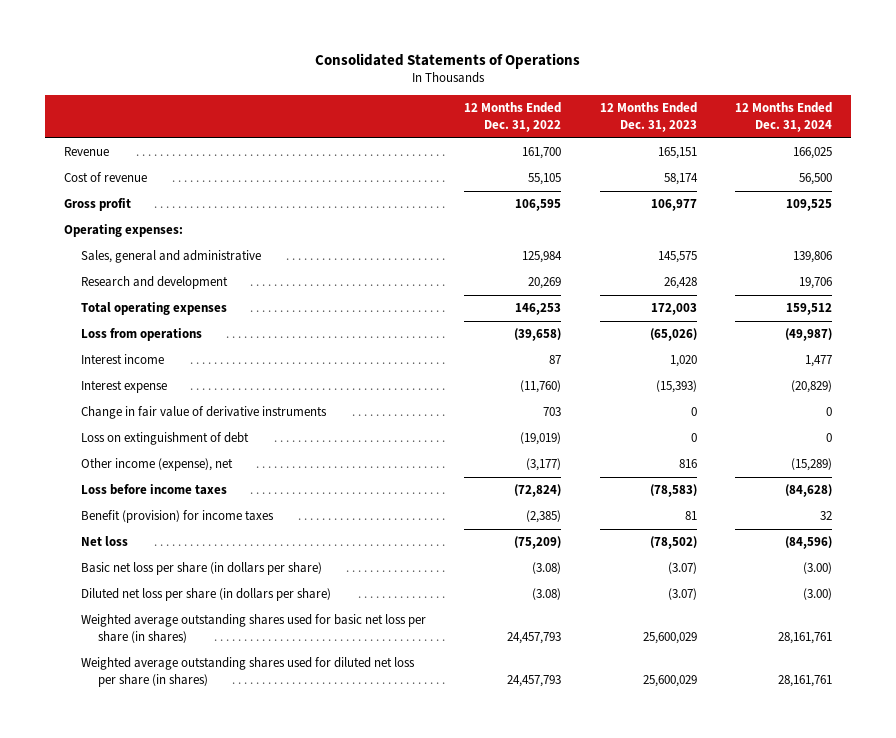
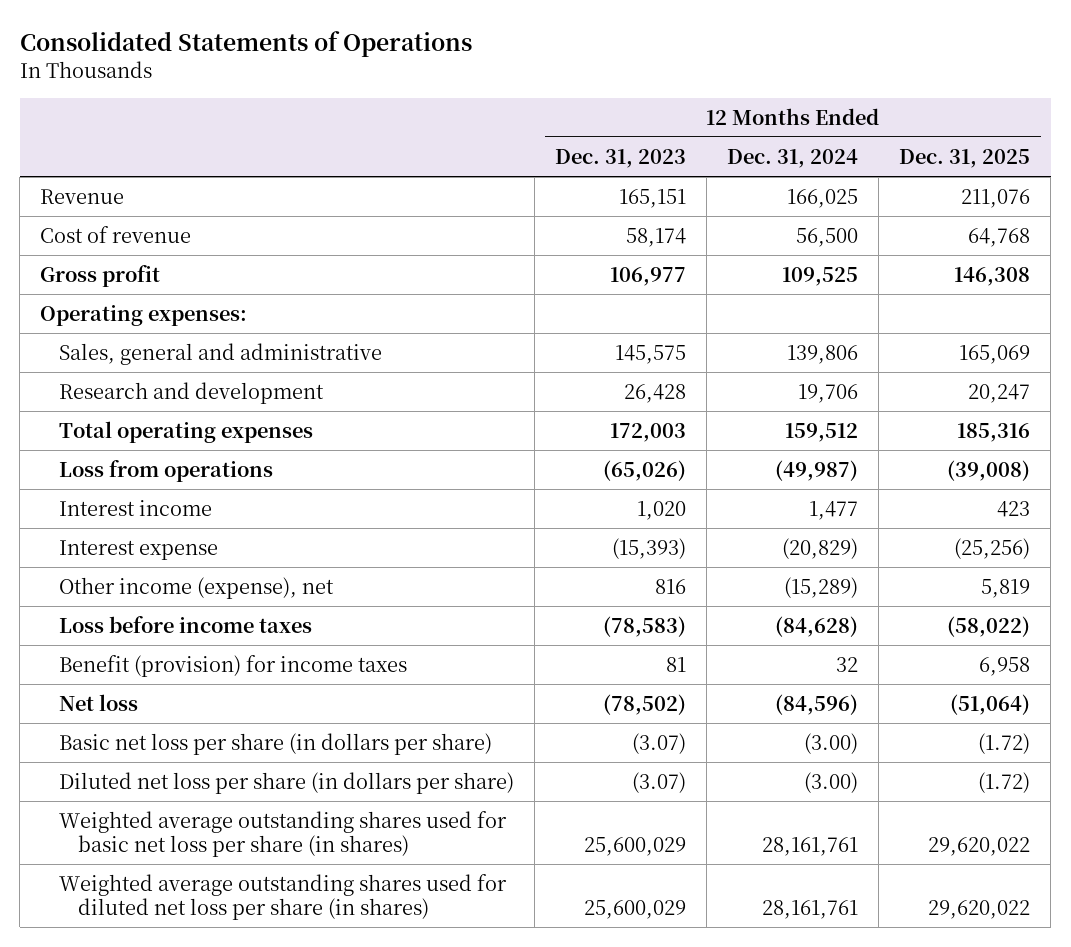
[464,102,562,132] 12 Months Ended Dec. 31, 2022 -> none
none -> [899,148,1031,168] Dec. 31, 2025
[80,406,327,420] Change in fair value of derivative instruments -> none
[80,432,249,446] Loss on extinguishment of debt -> none

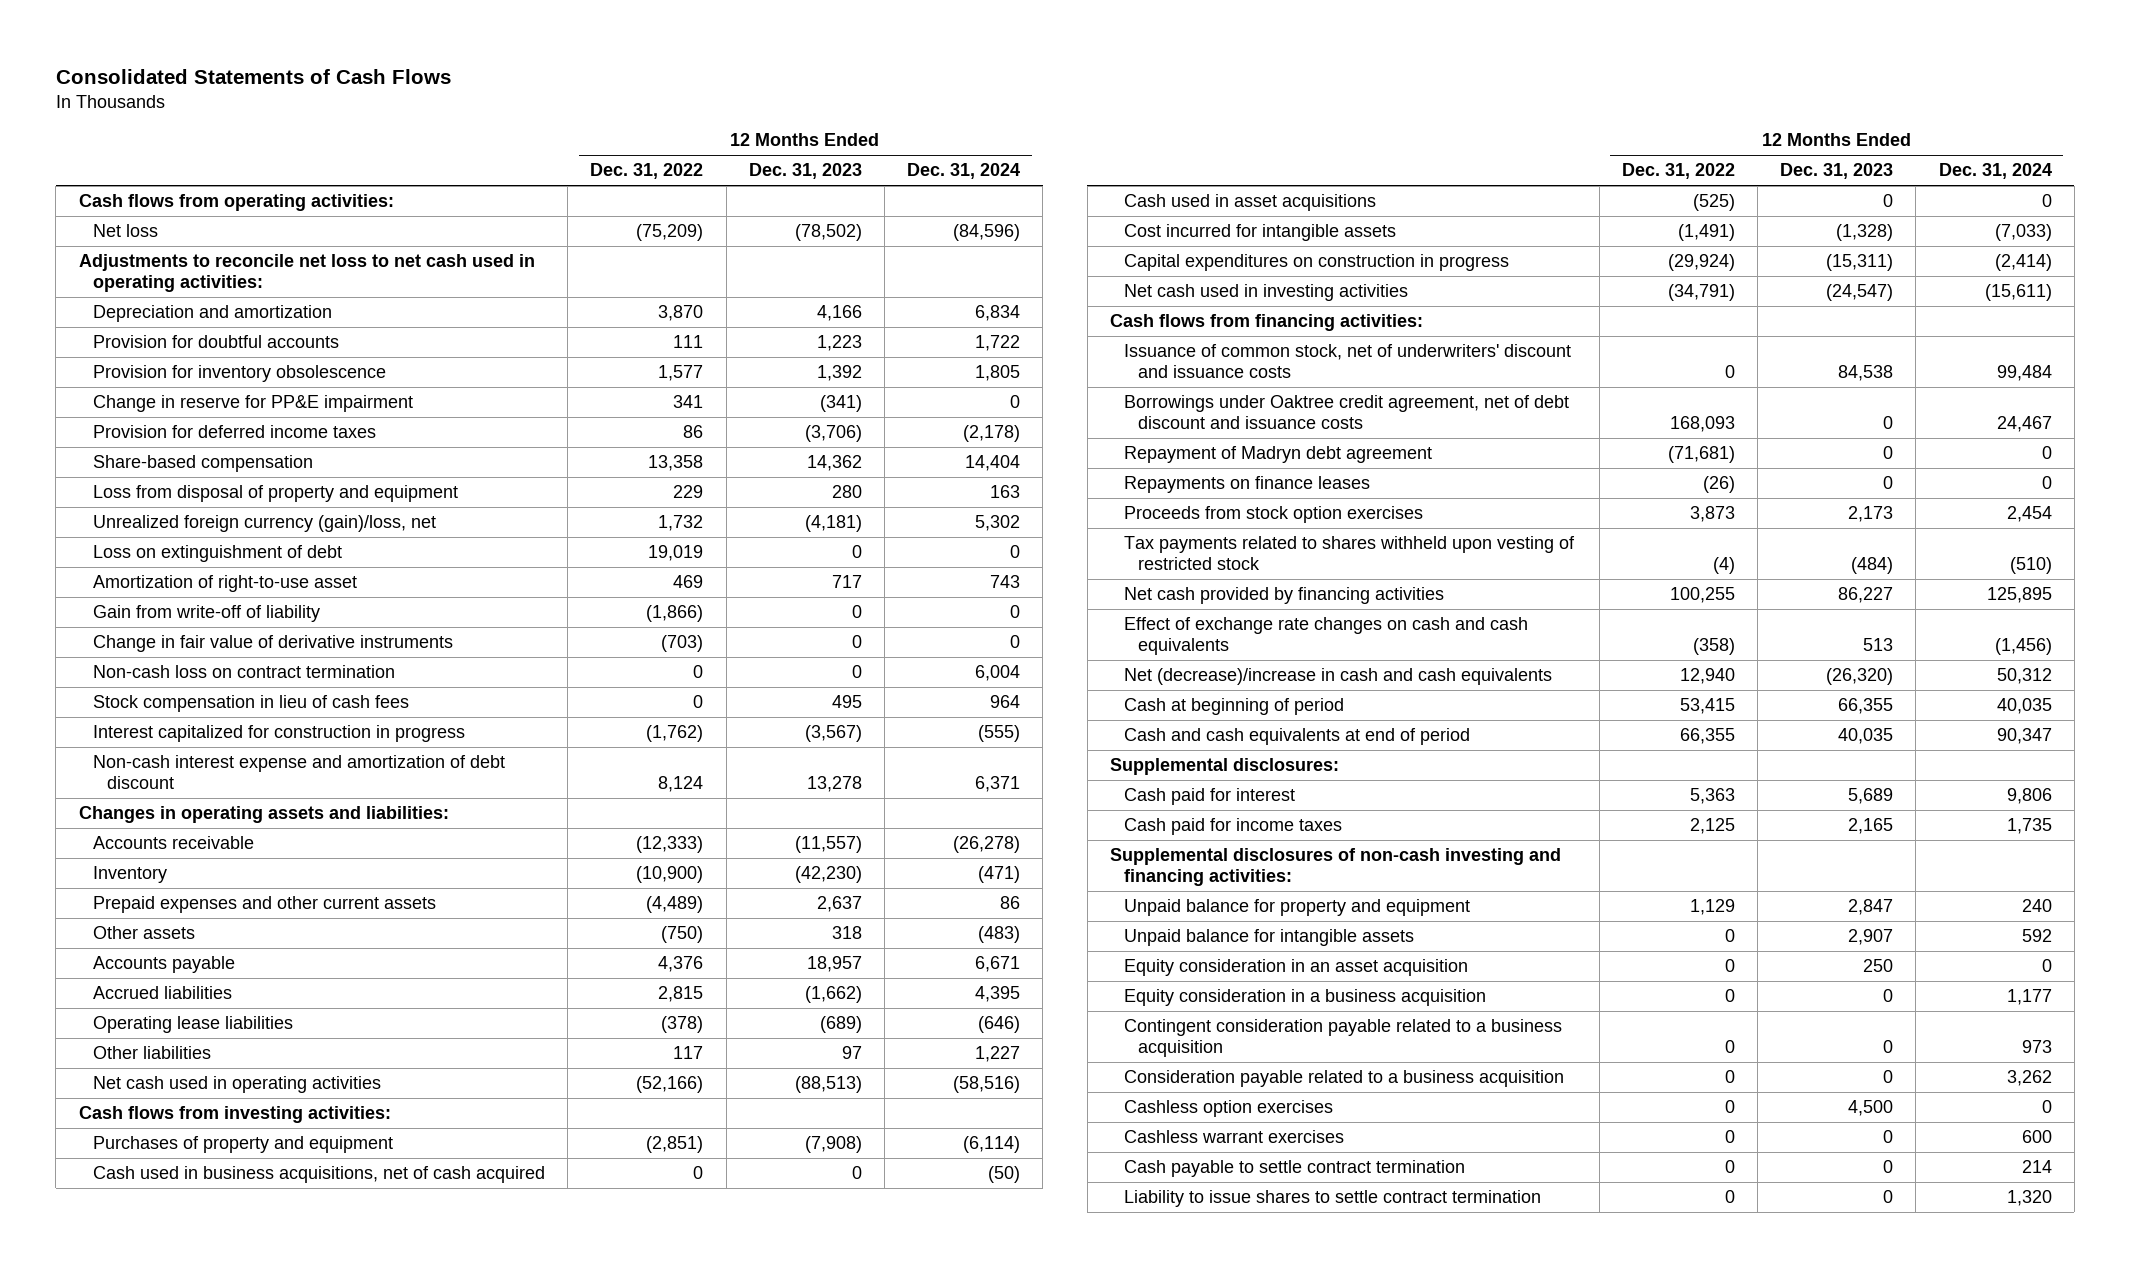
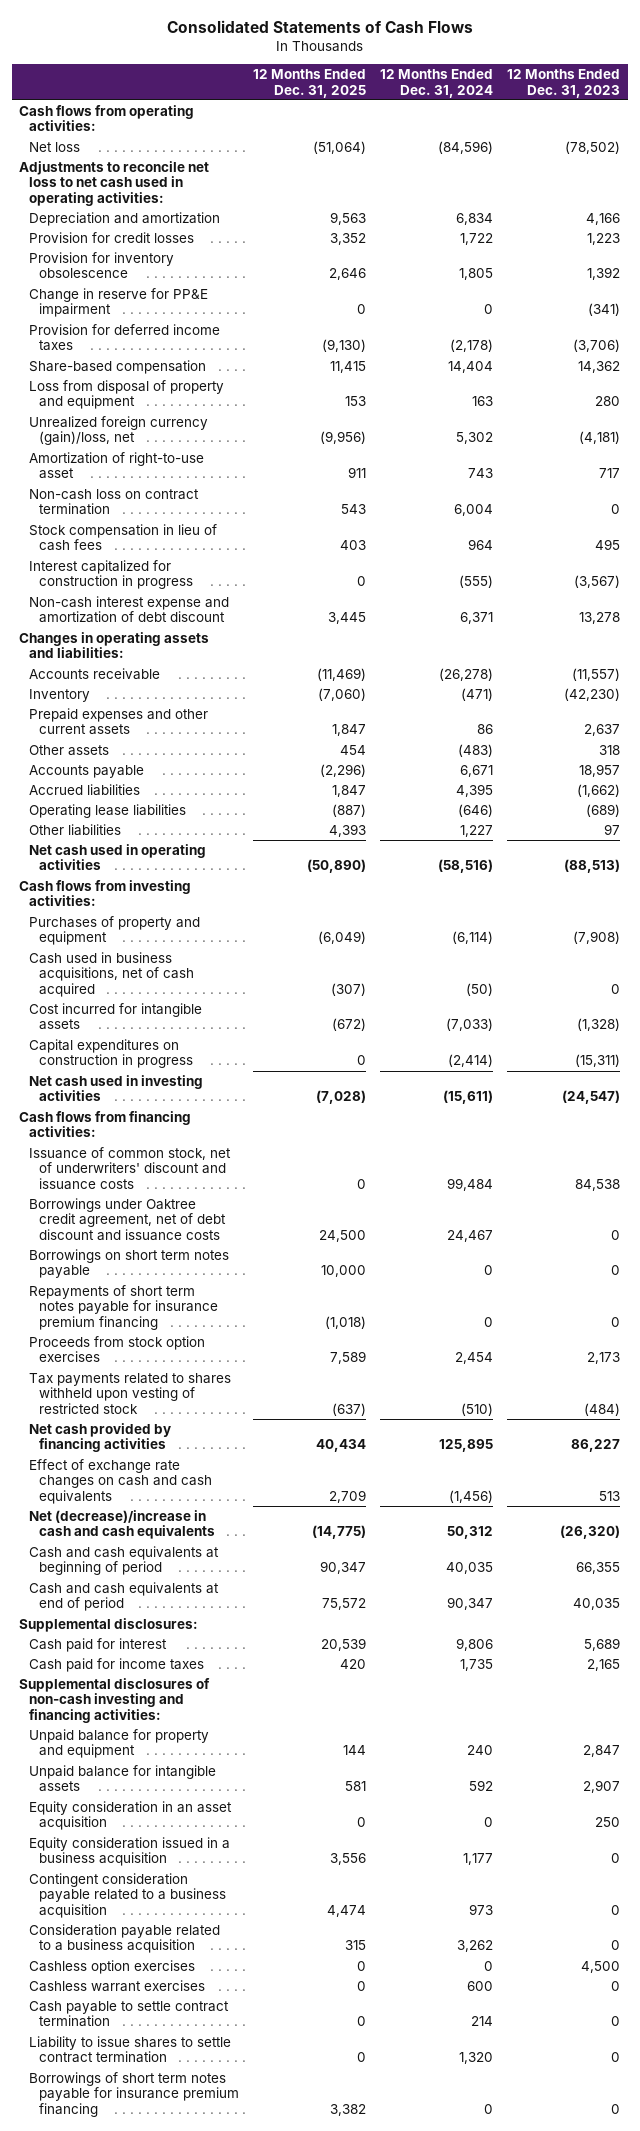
[590,163,704,180] Dec. 31, 2022 -> none
none -> [253,69,367,98] 12 Months Ended Dec. 31, 2025
[92,335,339,349] Provision for doubtful accounts -> [29,231,195,243] Provision for credit losses
[92,545,342,563] Loss on extinguishment of debt -> none
[92,605,320,623] Gain from write-off of liability -> none
[92,635,453,653] Change in fair value of derivative instruments -> none
[1124,194,1377,212] Cash used in asset acquisitions -> none
[1124,446,1433,464] Repayment of Madryn debt agreement -> none
[1124,476,1371,494] Repayments on finance leases -> none
none -> [29,1248,230,1279] Borrowings on short term notes payable
none -> [29,1284,219,1331] Repayments of short term notes payable for insurance premium financing
[1124,698,1345,716] Cash at beginning of period -> [29,1545,220,1576] Cash and cash equivalents at beginning of period
[1124,989,1487,1007] Equity consideration in a business acquisition -> [29,1836,231,1867] Equity consideration issued in a business acquisition
none -> [29,2071,240,2118] Borrowings of short term notes payable for insurance premium financing

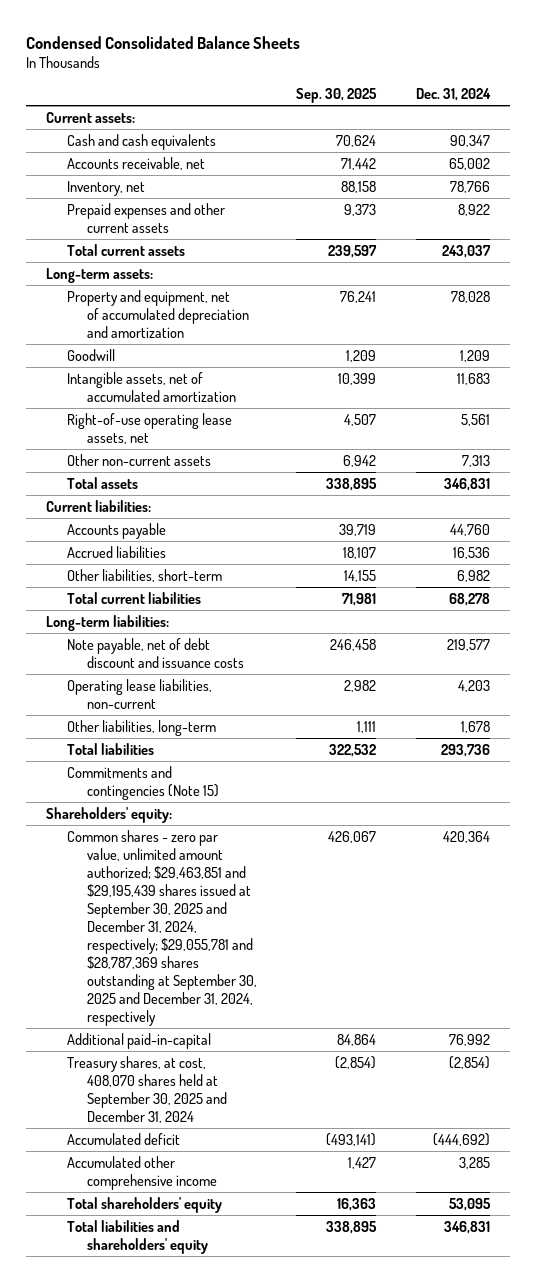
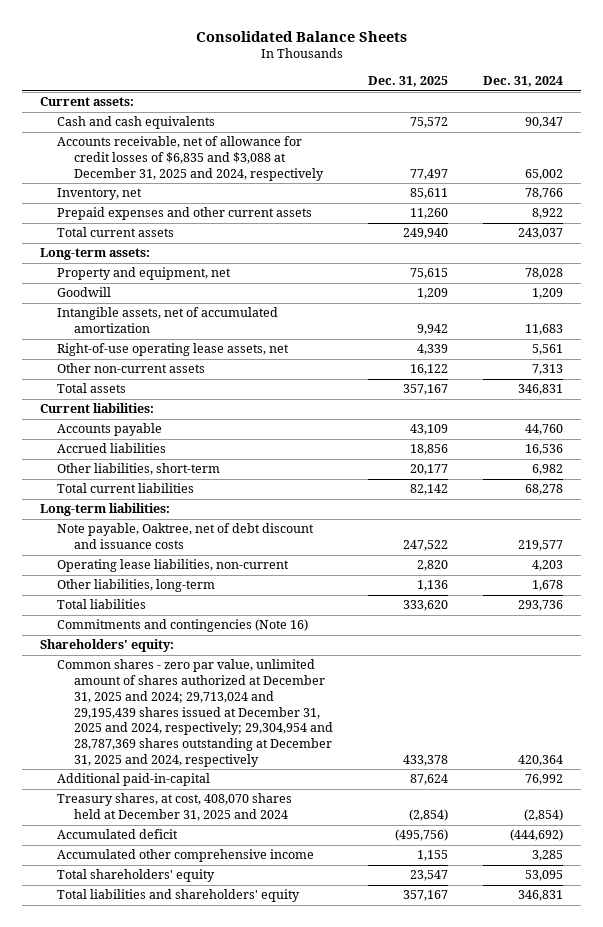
[26,35,301,49] Condensed Consolidated Balance Sheets -> [195,30,407,42] Consolidated Balance Sheets
[296,88,378,104] Sep. 30, 2025 -> none
none -> [368,76,449,88] Dec. 31, 2025
[66,156,205,170] Accounts receivable, net -> [56,136,325,181] Accounts receivable, net of allowance for credit losses of $6,835 and $3,088 at December 31, 2025 and 2024, respectively
[66,289,250,338] Property and equipment, net of accumulated depreciation and amortization -> [56,267,231,281] Property and equipment, net
[66,637,245,668] Note payable, net of debt discount and issuance costs -> [56,523,314,550] Note payable, Oaktree, net of debt discount and issuance costs
[66,765,220,800] Commitments and contingencies (Note 15) -> [56,619,308,633] Commitments and contingencies (Note 16)
[66,829,258,1026] Common shares - zero par value, unlimited amount authorized; $29,463,851 and $29,195,439 shares issued at September 30, 2025 and December 31, 2024, respectively; $29,055,781 and $28,787,369 shares outstanding at September 30, 2025 and December 31, 2024, respectively -> [56,659,334,767] Common shares - zero par value, unlimited amount of shares authorized at December 31, 2025 and 2024; 29,713,024 and 29,195,439 shares issued at December 31, 2025 and 2024, respectively; 29,304,954 and 28,787,369 shares outstanding at December 31, 2025 and 2024, respectively
[66,1055,228,1123] Treasury shares, at cost, 408,070 shares held at September 30, 2025 and December 31, 2024 -> [56,793,292,822] Treasury shares, at cost, 408,070 shares held at December 31, 2025 and 2024

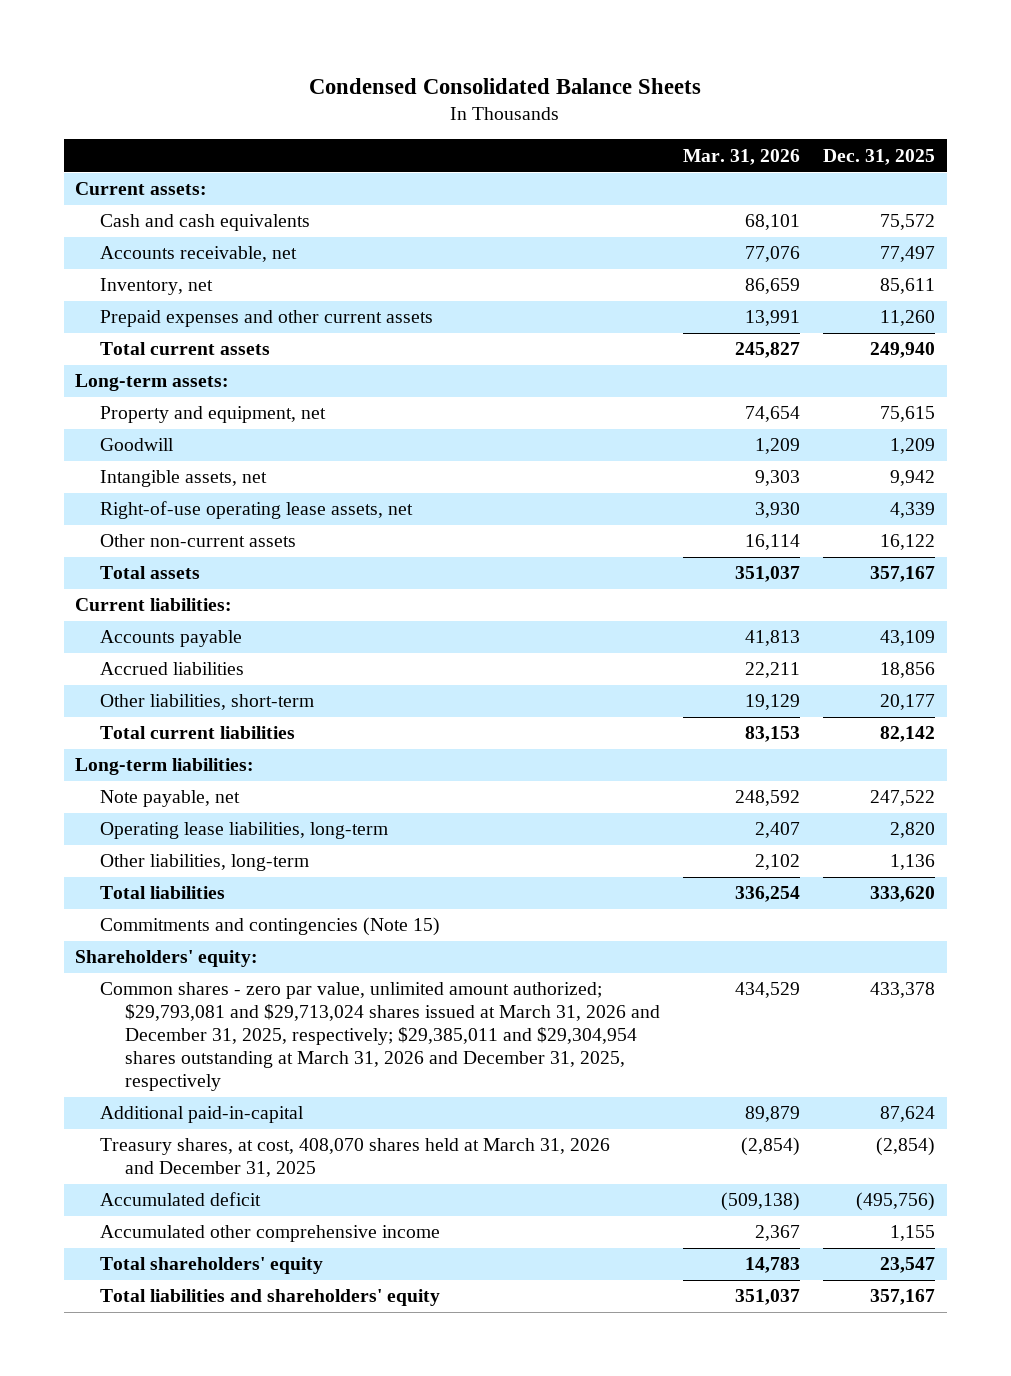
[195,30,407,42] Consolidated Balance Sheets -> [309,77,702,94] Condensed Consolidated Balance Sheets
[483,76,564,88] Dec. 31, 2024 -> none
none -> [683,148,801,165] Mar. 31, 2026
[56,136,325,181] Accounts receivable, net of allowance for credit losses of $6,835 and $3,088 at December 31, 2025 and 2024, respectively -> [100,246,298,263] Accounts receivable, net
[56,307,278,334] Intangible assets, net of accumulated amortization -> [100,470,268,488] Intangible assets, net
[56,523,314,550] Note payable, Oaktree, net of debt discount and issuance costs -> [100,790,241,808] Note payable, net
[56,559,289,573] Operating lease liabilities, non-current -> [100,822,389,840] Operating lease liabilities, long-term
[56,619,308,633] Commitments and contingencies (Note 16) -> [100,917,441,937] Commitments and contingencies (Note 15)
[56,659,334,767] Common shares - zero par value, unlimited amount of shares authorized at December 31, 2025 and 2024; 29,713,024 and 29,195,439 shares issued at December 31, 2025 and 2024, respectively; 29,304,954 and 28,787,369 shares outstanding at December 31, 2025 and 2024, respectively -> [100,982,660,1091] Common shares - zero par value, unlimited amount authorized; $29,793,081 and $29,713,024 shares issued at March 31, 2026 and December 31, 2025, respectively; $29,385,011 and $29,304,954 shares outstanding at March 31, 2026 and December 31, 2025, respectively
[56,793,292,822] Treasury shares, at cost, 408,070 shares held at December 31, 2025 and 2024 -> [100,1138,611,1178] Treasury shares, at cost, 408,070 shares held at March 31, 2026 and December 31, 2025

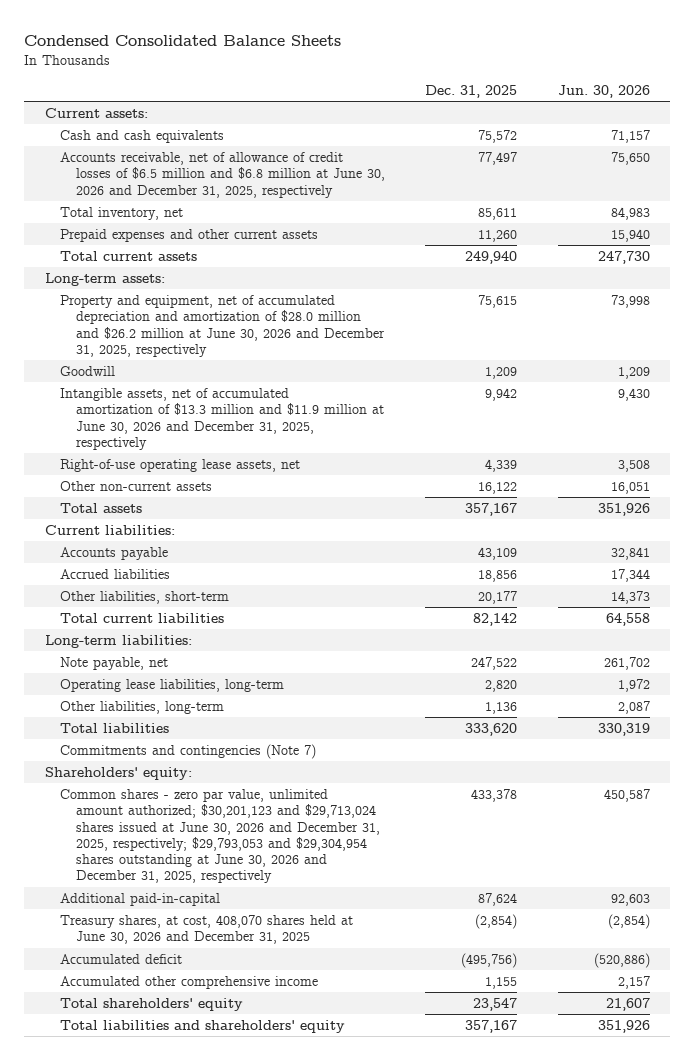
[683,148,801,165] Mar. 31, 2026 -> none
none -> [557,84,650,98] Jun. 30, 2026
[100,246,298,263] Accounts receivable, net -> [60,151,385,198] Accounts receivable, net of allowance of credit losses of $6.5 million and $6.8 million at June 30, 2026 and December 31, 2025, respectively
[100,278,214,296] Inventory, net -> [60,206,184,220] Total inventory, net
[100,406,327,424] Property and equipment, net -> [60,294,385,357] Property and equipment, net of accumulated depreciation and amortization of $28.0 million and $26.2 million at June 30, 2026 and December 31, 2025, respectively
[100,470,268,488] Intangible assets, net -> [60,387,384,450] Intangible assets, net of accumulated amortization of $13.3 million and $11.9 million at June 30, 2026 and December 31, 2025, respectively
[100,917,441,937] Commitments and contingencies (Note 15) -> [60,743,317,759] Commitments and contingencies (Note 7)
[100,982,660,1091] Common shares - zero par value, unlimited amount authorized; $29,793,081 and $29,713,024 shares issued at March 31, 2026 and December 31, 2025, respectively; $29,385,011 and $29,304,954 shares outstanding at March 31, 2026 and December 31, 2025, respectively -> [60,788,380,884] Common shares - zero par value, unlimited amount authorized; $30,201,123 and $29,713,024 shares issued at June 30, 2026 and December 31, 2025, respectively; $29,793,053 and $29,304,954 shares outstanding at June 30, 2026 and December 31, 2025, respectively
[100,1138,611,1178] Treasury shares, at cost, 408,070 shares held at March 31, 2026 and December 31, 2025 -> [60,914,354,945] Treasury shares, at cost, 408,070 shares held at June 30, 2026 and December 31, 2025

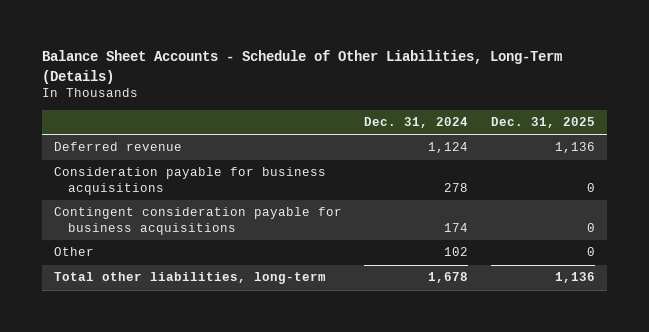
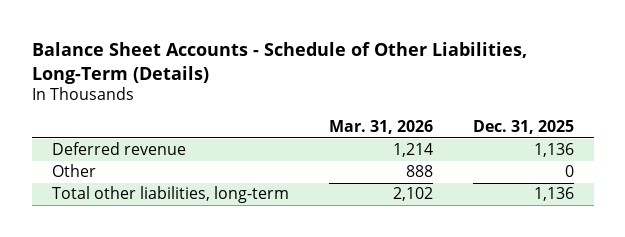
[364,117,469,129] Dec. 31, 2024 -> none
none -> [328,120,433,135] Mar. 31, 2026
[53,167,326,196] Consideration payable for business acquisitions -> none
[53,207,342,236] Contingent consideration payable for business acquisitions -> none

